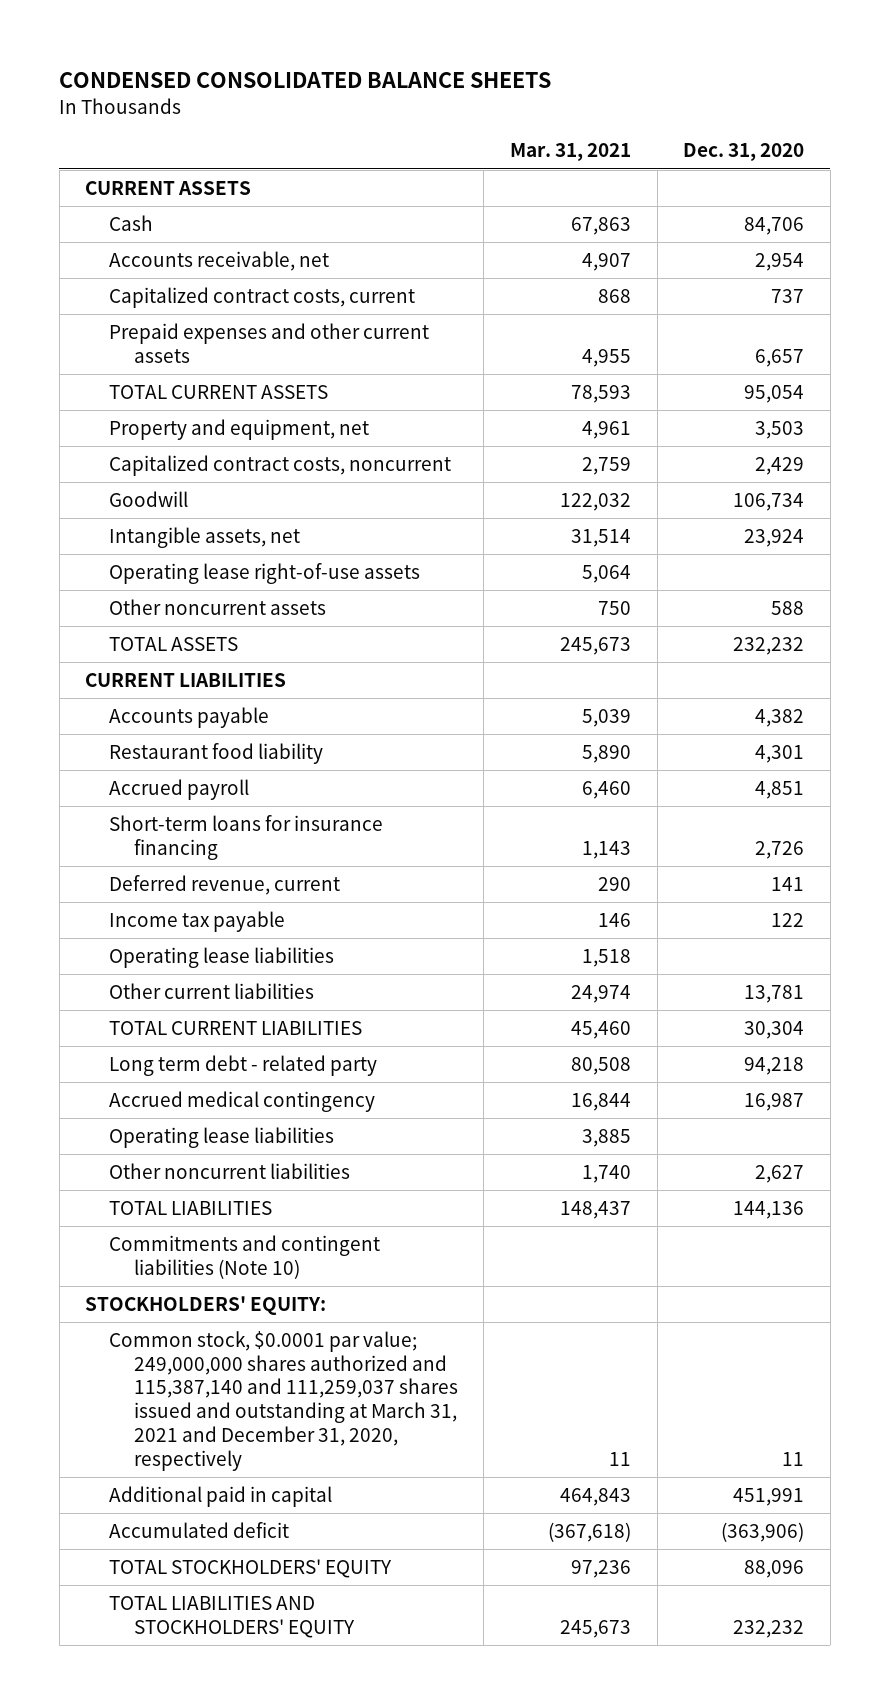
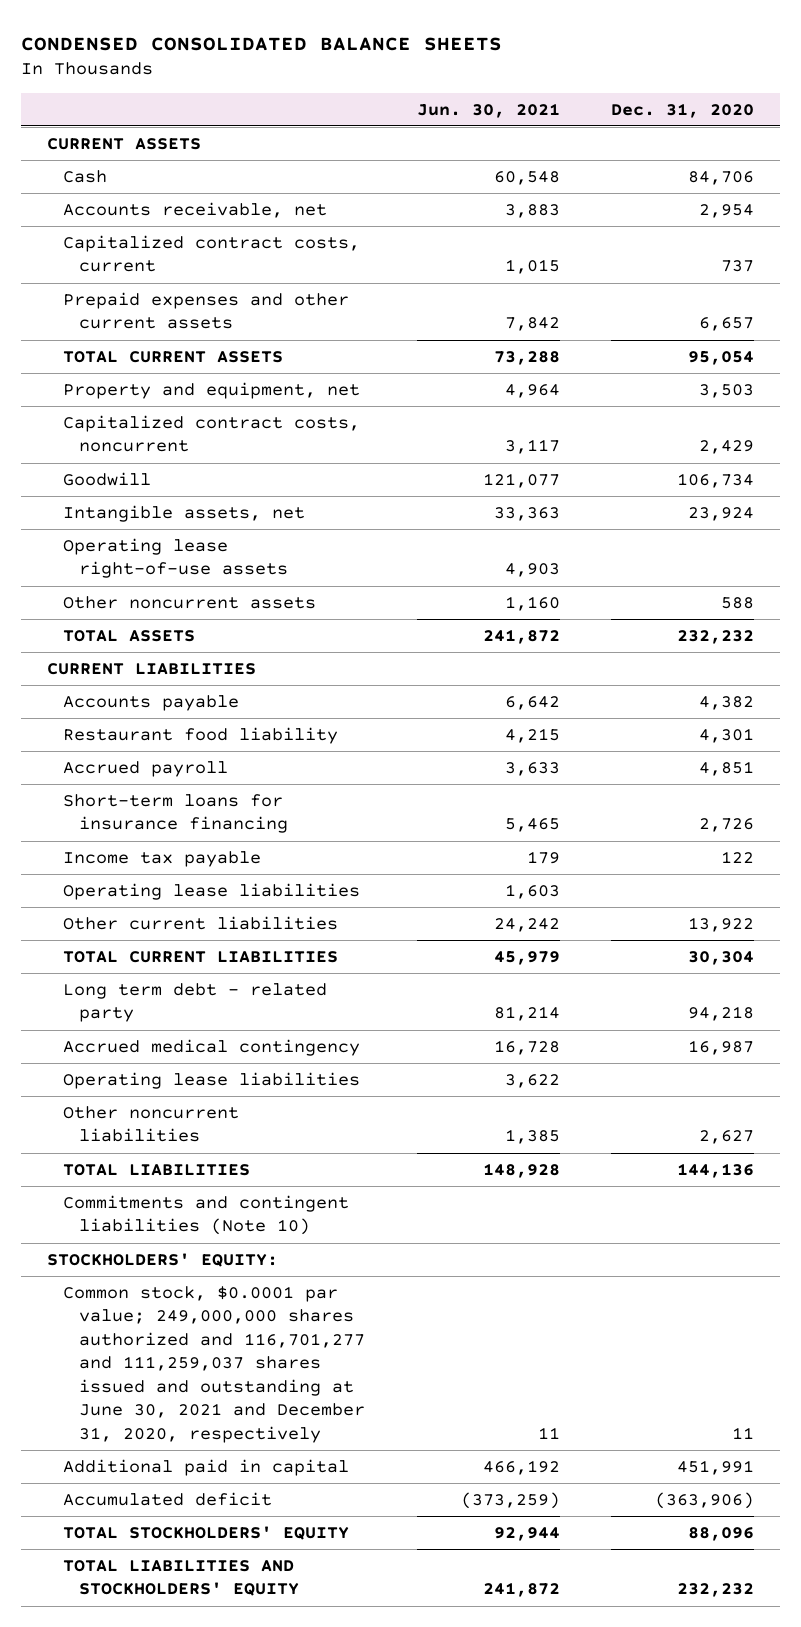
[509,143,631,162] Mar. 31, 2021 -> none
none -> [416,102,560,118] Jun. 30, 2021
[109,874,341,895] Deferred revenue, current -> none
[744,984,805,1003] 13,781 -> [688,917,755,933] 13,922
[109,1330,458,1471] Common stock, $0.0001 par value; 249,000,000 shares authorized and 115,387,140 and 111,259,037 shares issued and outstanding at March 31, 2021 and December 31, 2020, respectively -> [62,1286,366,1443] Common stock, $0.0001 par value; 249,000,000 shares authorized and 116,701,277 and 111,259,037 shares issued and outstanding at June 30, 2021 and December 31, 2020, respectively

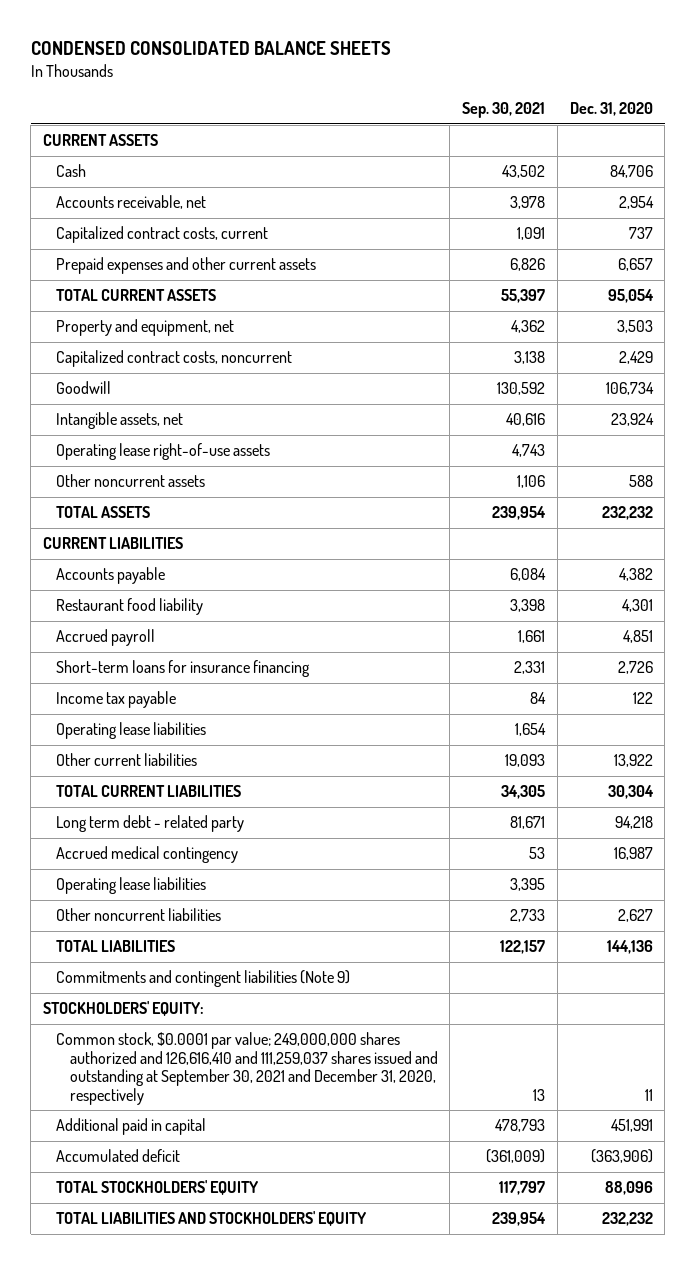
[416,102,560,118] Jun. 30, 2021 -> none
none -> [462,101,546,118] Sep. 30, 2021
[62,1195,349,1236] Commitments and contingent liabilities (Note 10) -> [56,970,351,988] Commitments and contingent liabilities (Note 9)
[62,1286,366,1443] Common stock, $0.0001 par value; 249,000,000 shares authorized and 116,701,277 and 111,259,037 shares issued and outstanding at June 30, 2021 and December 31, 2020, respectively -> [56,1032,438,1105] Common stock, $0.0001 par value; 249,000,000 shares authorized and 126,616,410 and 111,259,037 shares issued and outstanding at September 30, 2021 and December 31, 2020, respectively

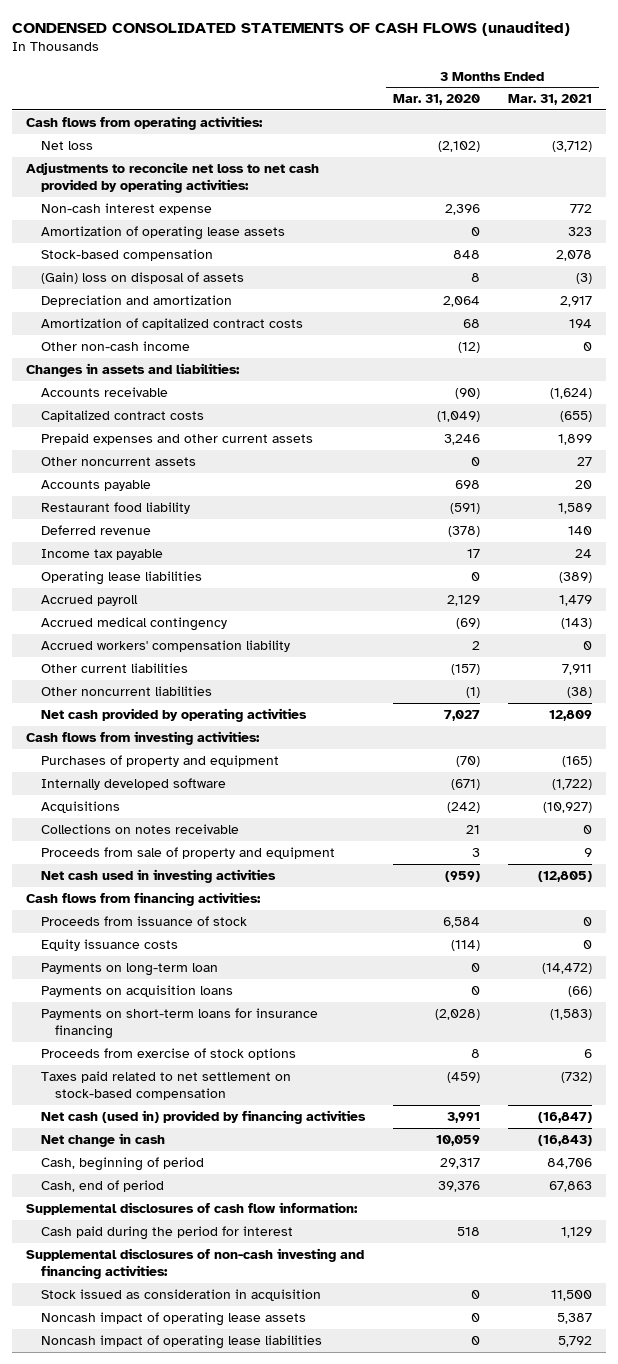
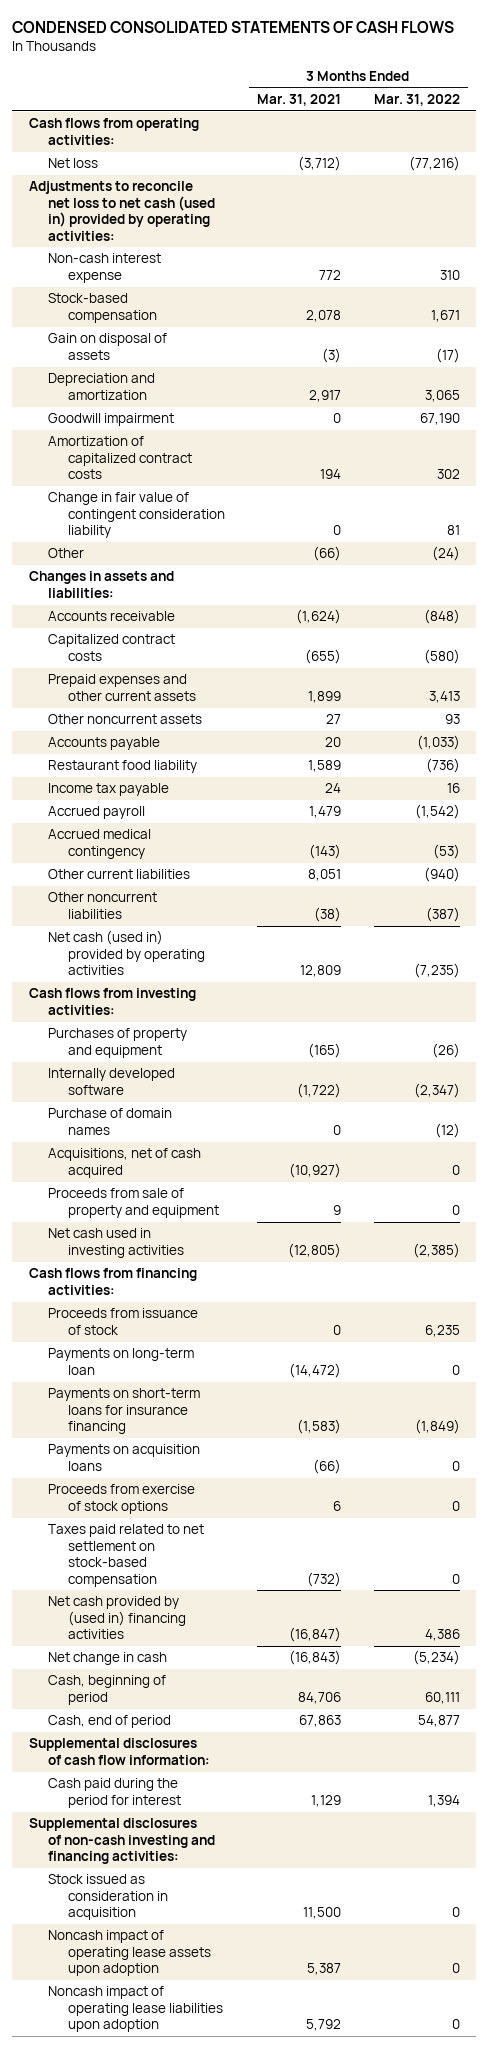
[12,21,571,37] CONDENSED CONSOLIDATED STATEMENTS OF CASH FLOWS (unaudited) -> [12,21,455,34] CONDENSED CONSOLIDATED STATEMENTS OF CASH FLOWS
[392,94,480,106] Mar. 31, 2020 -> none
none -> [373,94,460,107] Mar. 31, 2022
[26,161,320,193] Adjustments to reconcile net loss to net cash provided by operating activities: -> [28,181,216,241] Adjustments to reconcile net loss to net cash (used in) provided by operating activities:
[40,225,285,240] Amortization of operating lease assets -> none
[40,271,244,284] (Gain) loss on disposal of assets -> [48,333,168,360] Gain on disposal of assets
none -> [48,413,175,427] Goodwill impairment
[40,340,190,351] Other non-cash income -> none
none -> [48,492,225,539] Change in fair value of contingent consideration liability
none -> [48,548,85,559] Other
[40,524,151,535] Deferred revenue -> none
[40,570,202,585] Operating lease liabilities -> none
[40,639,290,652] Accrued workers' compensation liability -> none
[561,663,592,675] 7,911 -> [308,869,342,882] 8,051
[40,707,307,722] Net cash provided by operating activities -> [48,930,205,976] Net cash (used in) provided by operating activities
[40,823,239,834] Collections on notes receivable -> none
none -> [48,1108,173,1135] Purchase of domain names
[40,800,120,813] Acquisitions -> [48,1148,202,1178] Acquisitions, net of cash acquired
[40,938,178,951] Equity issuance costs -> none
[40,984,233,997] Payments on acquisition loans -> [48,1444,201,1471] Payments on acquisition loans
[40,1109,366,1124] Net cash (used in) provided by financing activities -> [48,1596,186,1640] Net cash provided by (used in) financing activities
[40,1311,306,1326] Noncash impact of operating lease assets -> [48,1930,211,1977] Noncash impact of operating lease assets upon adoption
[40,1334,322,1349] Noncash impact of operating lease liabilities -> [48,1986,223,2033] Noncash impact of operating lease liabilities upon adoption

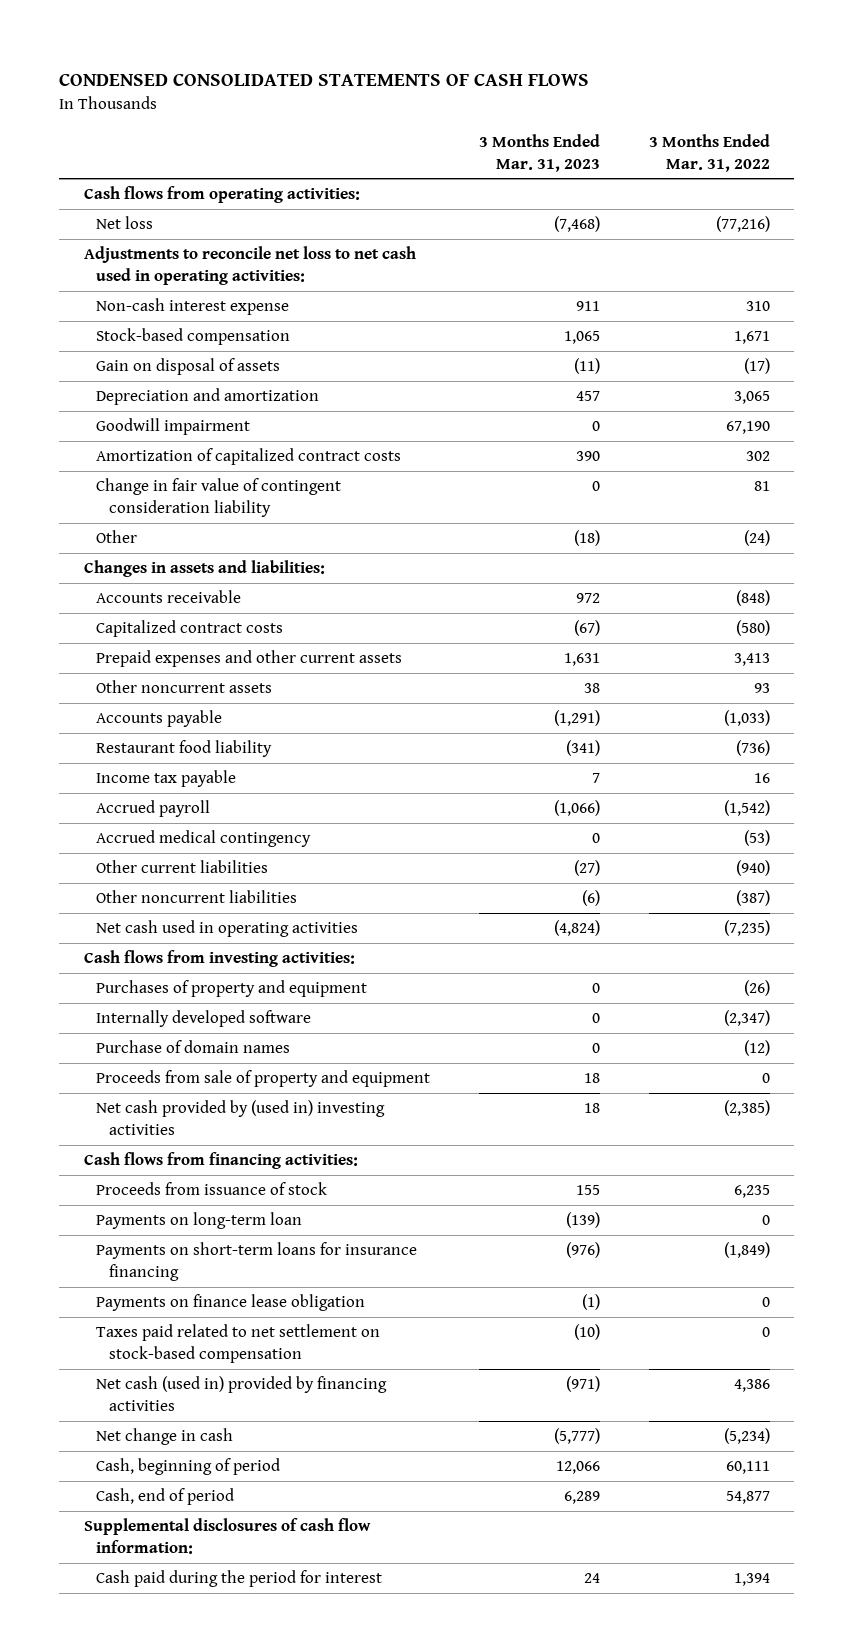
[257,94,342,107] Mar. 31, 2021 -> none
none -> [479,133,601,172] 3 Months Ended Mar. 31, 2023
[28,181,216,241] Adjustments to reconcile net loss to net cash (used in) provided by operating activities: -> [83,246,416,286] Adjustments to reconcile net loss to net cash used in operating activities:
[48,930,205,976] Net cash (used in) provided by operating activities -> [96,920,359,938] Net cash used in operating activities
[48,1148,202,1178] Acquisitions, net of cash acquired -> none
[48,1228,184,1258] Net cash used in investing activities -> [96,1100,386,1136] Net cash provided by (used in) investing activities
[48,1444,201,1471] Payments on acquisition loans -> none
[48,1484,196,1514] Proceeds from exercise of stock options -> none
none -> [96,1294,366,1312] Payments on finance lease obligation
[48,1596,186,1640] Net cash provided by (used in) financing activities -> [96,1376,388,1412] Net cash (used in) provided by financing activities
[28,1818,216,1865] Supplemental disclosures of non-cash investing and financing activities: -> none
[48,1874,168,1921] Stock issued as consideration in acquisition -> none
[48,1930,211,1977] Noncash impact of operating lease assets upon adoption -> none
[48,1986,223,2033] Noncash impact of operating lease liabilities upon adoption -> none

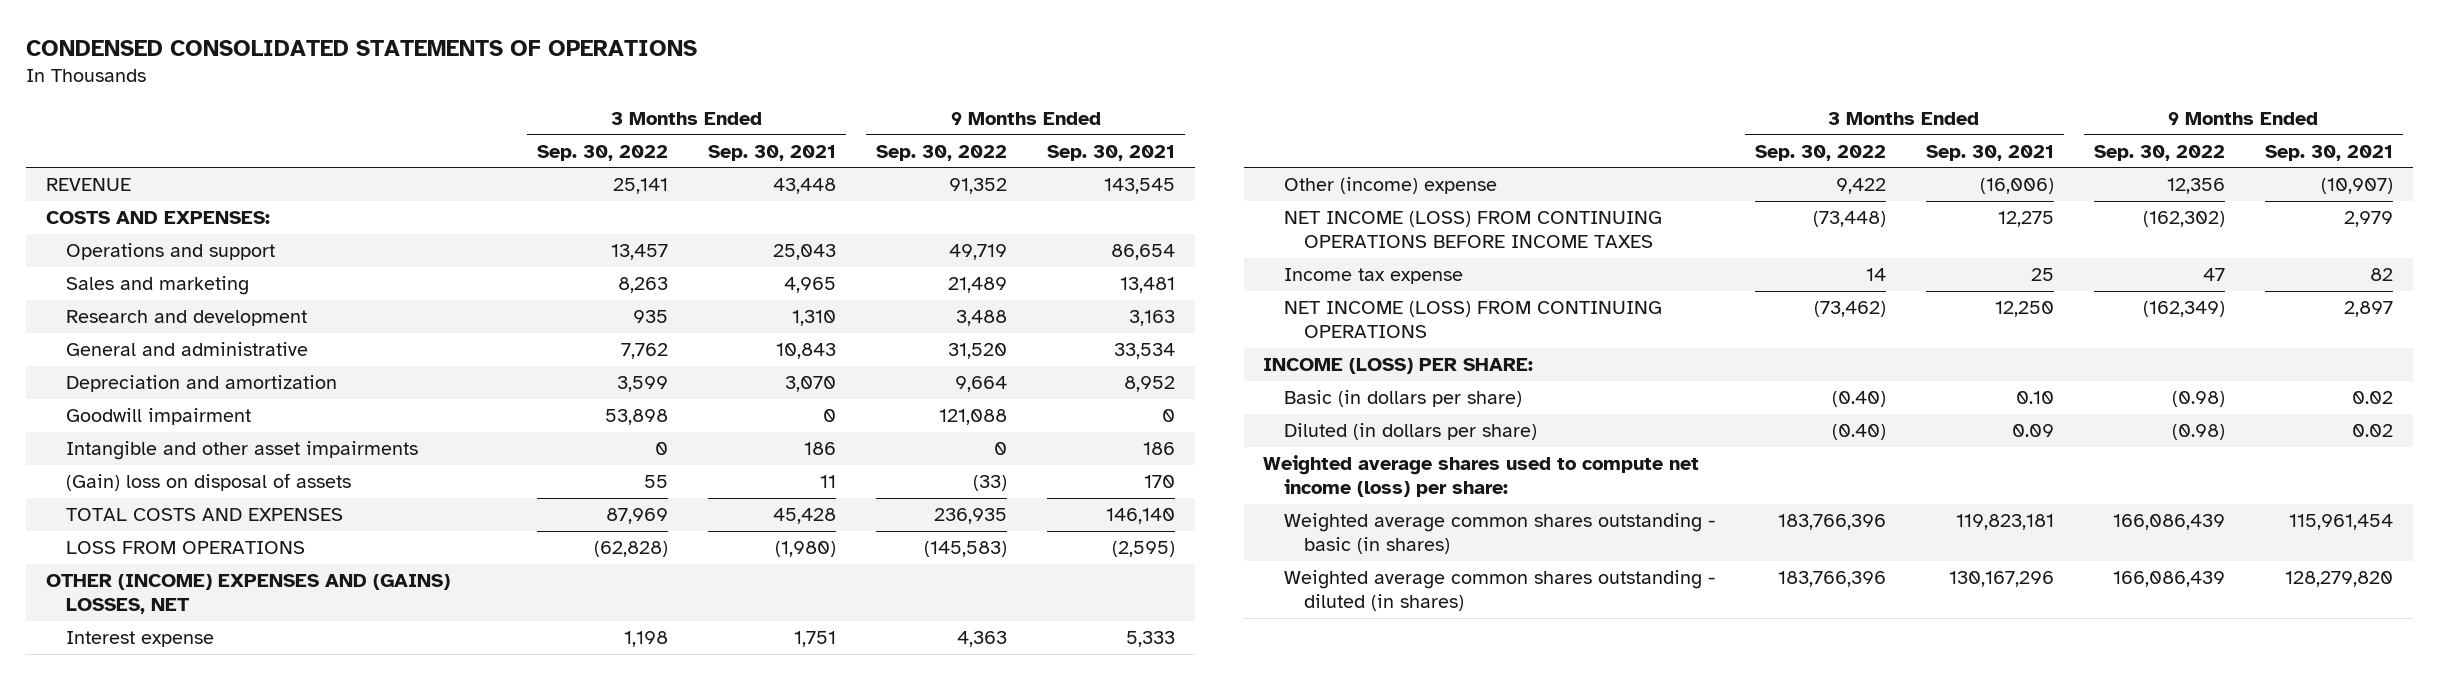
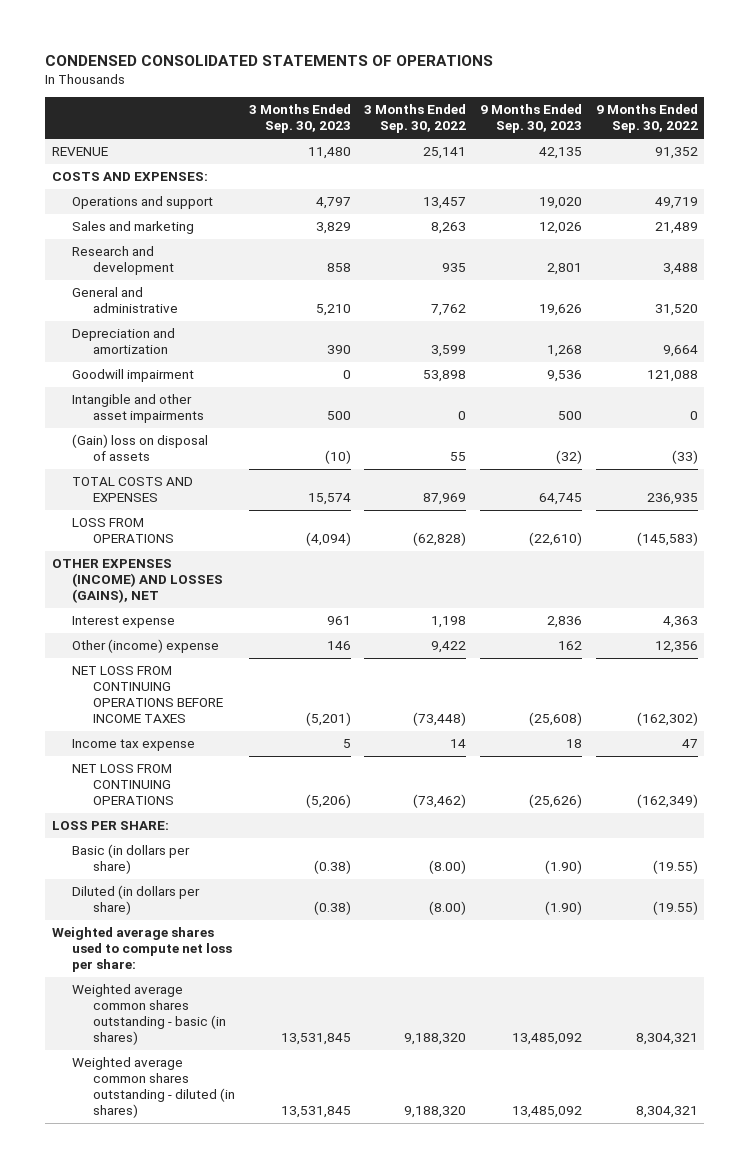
[708,144,837,161] Sep. 30, 2021 -> none
[1047,144,1176,161] Sep. 30, 2021 -> none
none -> [248,104,351,134] 3 Months Ended Sep. 30, 2023
none -> [479,104,582,134] 9 Months Ended Sep. 30, 2023
[45,574,450,614] OTHER (INCOME) EXPENSES AND (GAINS) LOSSES, NET -> [51,559,224,604] OTHER EXPENSES (INCOME) AND LOSSES (GAINS), NET
[1283,211,1662,248] NET INCOME (LOSS) FROM CONTINUING OPERATIONS BEFORE INCOME TAXES -> [72,666,223,724] NET LOSS FROM CONTINUING OPERATIONS BEFORE INCOME TAXES
[1283,301,1662,338] NET INCOME (LOSS) FROM CONTINUING OPERATIONS -> [72,764,174,806] NET LOSS FROM CONTINUING OPERATIONS
[1263,358,1534,375] INCOME (LOSS) PER SHARE: -> [51,821,169,831] LOSS PER SHARE:
[1831,391,1886,408] (0.40) -> [429,860,467,875] (8.00)
[2171,391,2225,408] (0.98) -> [652,860,698,875] (19.55)
[1831,424,1886,441] (0.40) -> [429,901,467,916] (8.00)
[2171,424,2225,441] (0.98) -> [652,901,698,916] (19.55)
[1263,455,1700,497] Weighted average shares used to compute net income (loss) per share: -> [51,927,233,973] Weighted average shares used to compute net loss per share:
[1777,514,1886,531] 183,766,396 -> [404,1033,467,1046] 9,188,320
[2112,514,2225,531] 166,086,439 -> [635,1033,698,1046] 8,304,321
[1777,571,1886,588] 183,766,396 -> [404,1106,467,1119] 9,188,320
[2112,571,2225,588] 166,086,439 -> [635,1106,698,1119] 8,304,321

